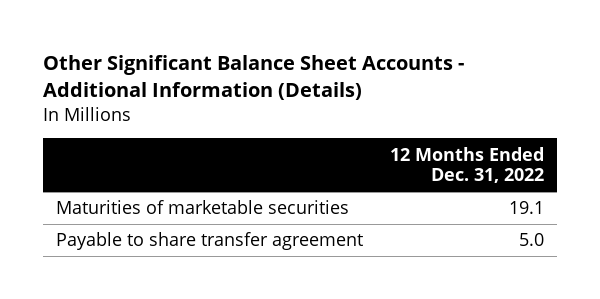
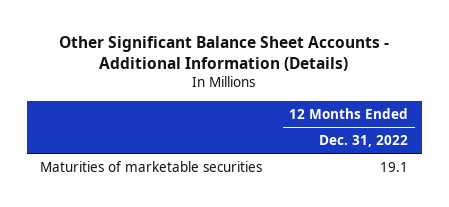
[56,232,364,251] Payable to share transfer agreement -> none

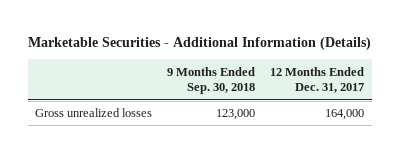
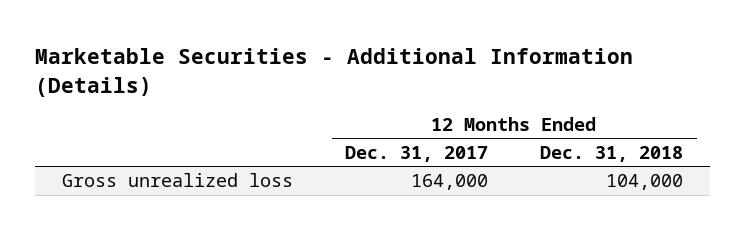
[167,66,256,95] 9 Months Ended Sep. 30, 2018 -> none
none -> [540,145,684,162] Dec. 31, 2018
[35,108,153,118] Gross unrealized losses -> [61,173,293,188] Gross unrealized loss

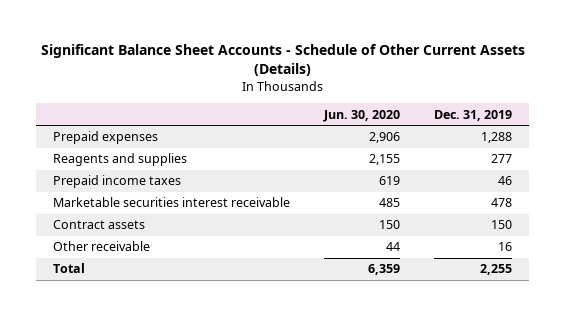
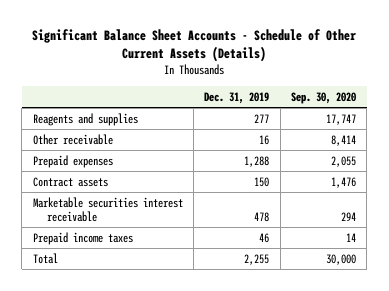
[323,109,401,122] Jun. 30, 2020 -> none
none -> [291,91,357,104] Sep. 30, 2020
[53,131,159,145] Prepaid expenses -> [32,154,113,168] Prepaid expenses
[53,220,146,230] Contract assets -> [32,176,108,187] Contract assets
[53,197,291,208] Marketable securities interest receivable -> [32,196,183,222] Marketable securities interest receivable
[53,175,182,189] Prepaid income taxes -> [32,231,133,245] Prepaid income taxes

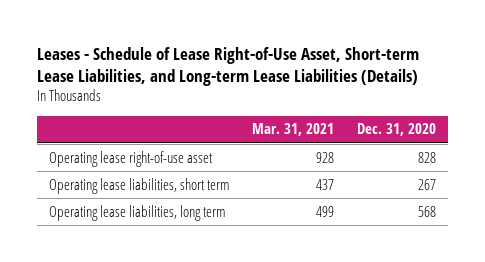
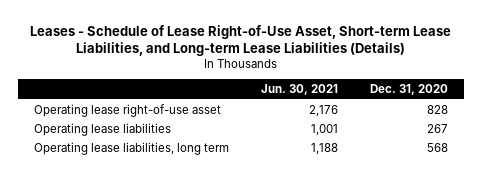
[252,123,335,137] Mar. 31, 2021 -> none
none -> [261,84,339,96] Jun. 30, 2021
[48,177,230,194] Operating lease liabilities, short term -> [34,122,172,136] Operating lease liabilities

